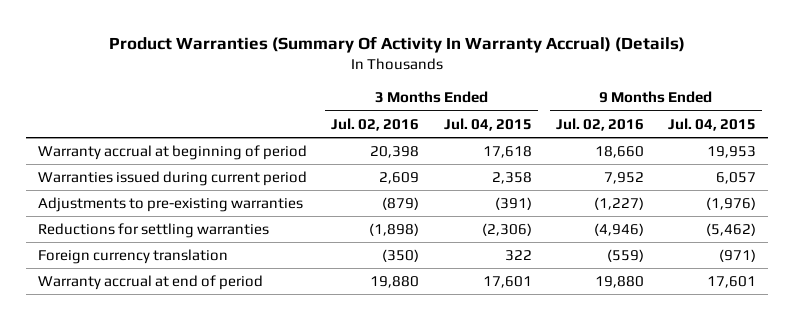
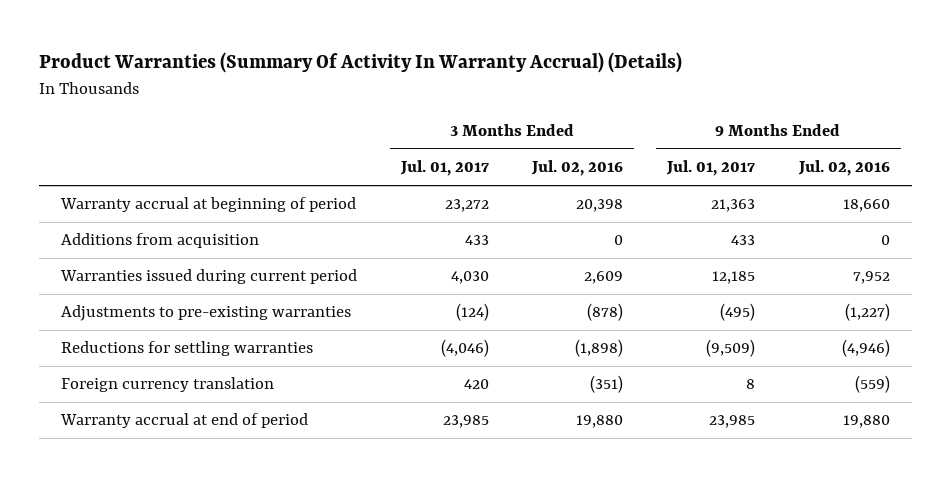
[443,117,532,131] Jul. 04, 2015 -> none
[667,117,756,131] Jul. 04, 2015 -> none
none -> [399,160,489,177] Jul. 01, 2017
none -> [666,160,756,177] Jul. 01, 2017
none -> [60,233,259,249] Additions from acquisition
[382,197,420,211] (879) -> [587,303,624,322] (878)
[382,249,420,263] (350) -> [590,375,624,394] (351)

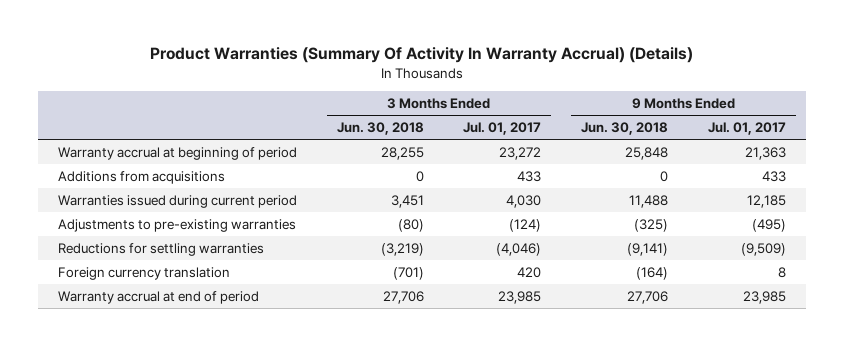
[531,160,624,177] Jul. 02, 2016 -> none
[797,160,890,177] Jul. 02, 2016 -> none
none -> [336,122,424,136] Jun. 30, 2018
none -> [581,122,669,136] Jun. 30, 2018
[60,233,259,249] Additions from acquisition -> [57,170,225,184] Additions from acquisitions

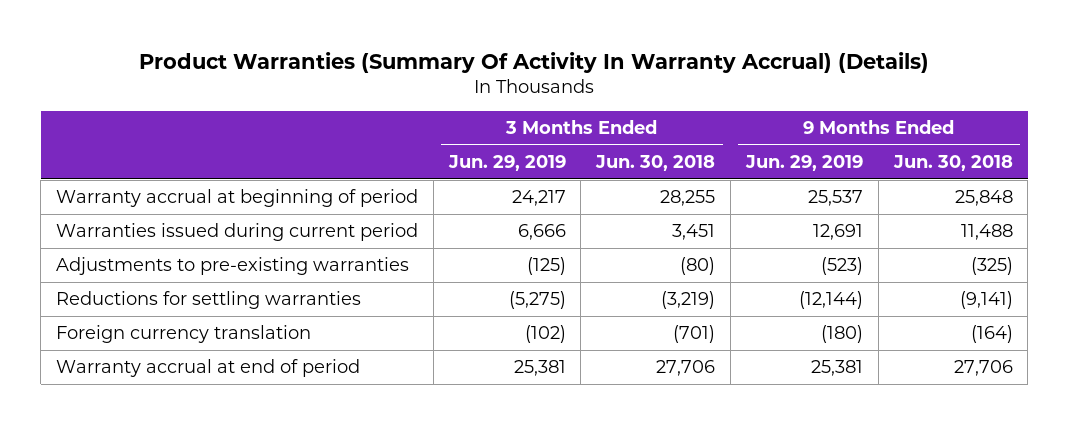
[463,122,542,136] Jul. 01, 2017 -> none
[708,122,787,136] Jul. 01, 2017 -> none
none -> [447,155,566,172] Jun. 29, 2019
none -> [744,155,863,172] Jun. 29, 2019
[57,170,225,184] Additions from acquisitions -> none

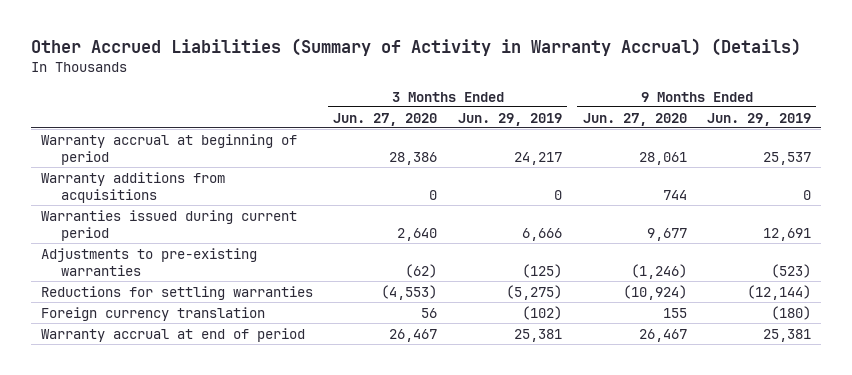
[139,51,930,73] Product Warranties (Summary Of Activity In Warranty Accrual) (Details) -> [30,37,801,56] Other Accrued Liabilities (Summary of Activity in Warranty Accrual) (Details)
[595,155,716,172] Jun. 30, 2018 -> none
[892,155,1013,172] Jun. 30, 2018 -> none
none -> [333,112,438,126] Jun. 27, 2020
none -> [582,112,687,126] Jun. 27, 2020
none -> [40,171,225,203] Warranty additions from acquisitions

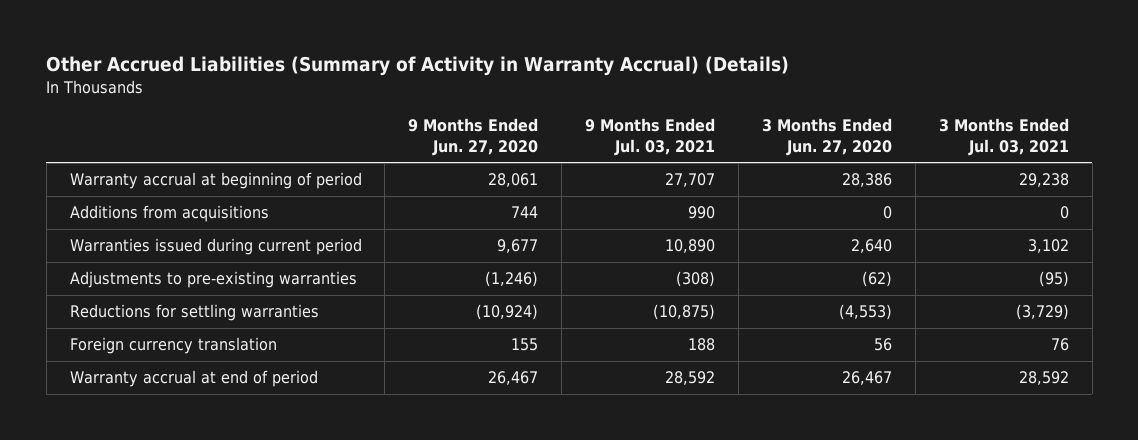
[457,112,562,126] Jun. 29, 2019 -> none
[707,112,812,126] Jun. 29, 2019 -> none
none -> [585,117,716,156] 9 Months Ended Jul. 03, 2021
none -> [938,117,1069,156] 3 Months Ended Jul. 03, 2021
[40,171,225,203] Warranty additions from acquisitions -> [69,205,269,223] Additions from acquisitions

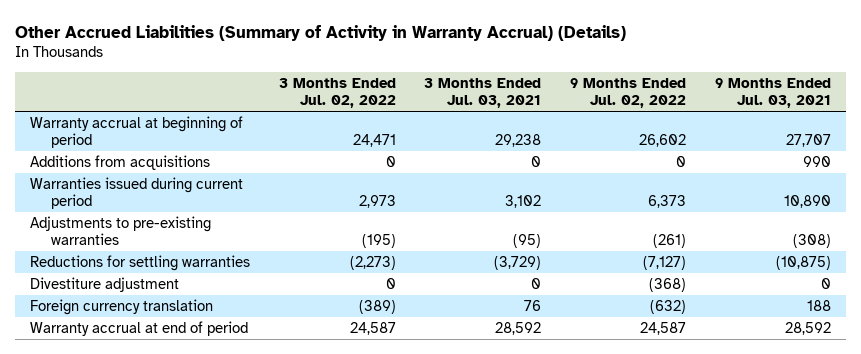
[408,117,539,156] 9 Months Ended Jun. 27, 2020 -> none
[761,117,892,156] 3 Months Ended Jun. 27, 2020 -> none
none -> [278,77,396,108] 3 Months Ended Jul. 02, 2022
none -> [570,77,687,108] 9 Months Ended Jul. 02, 2022
none -> [29,276,179,292] Divestiture adjustment

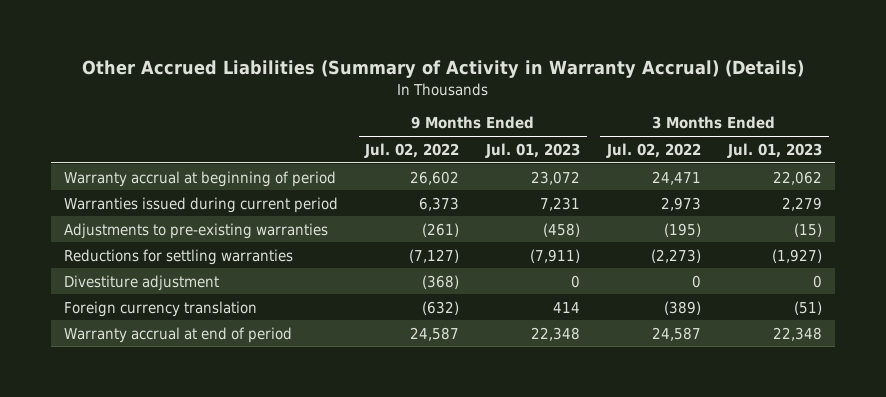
[424,77,542,108] 3 Months Ended Jul. 03, 2021 -> none
[715,77,832,108] 9 Months Ended Jul. 03, 2021 -> none
none -> [485,142,581,158] Jul. 01, 2023
none -> [726,142,822,158] Jul. 01, 2023
[29,154,210,170] Additions from acquisitions -> none

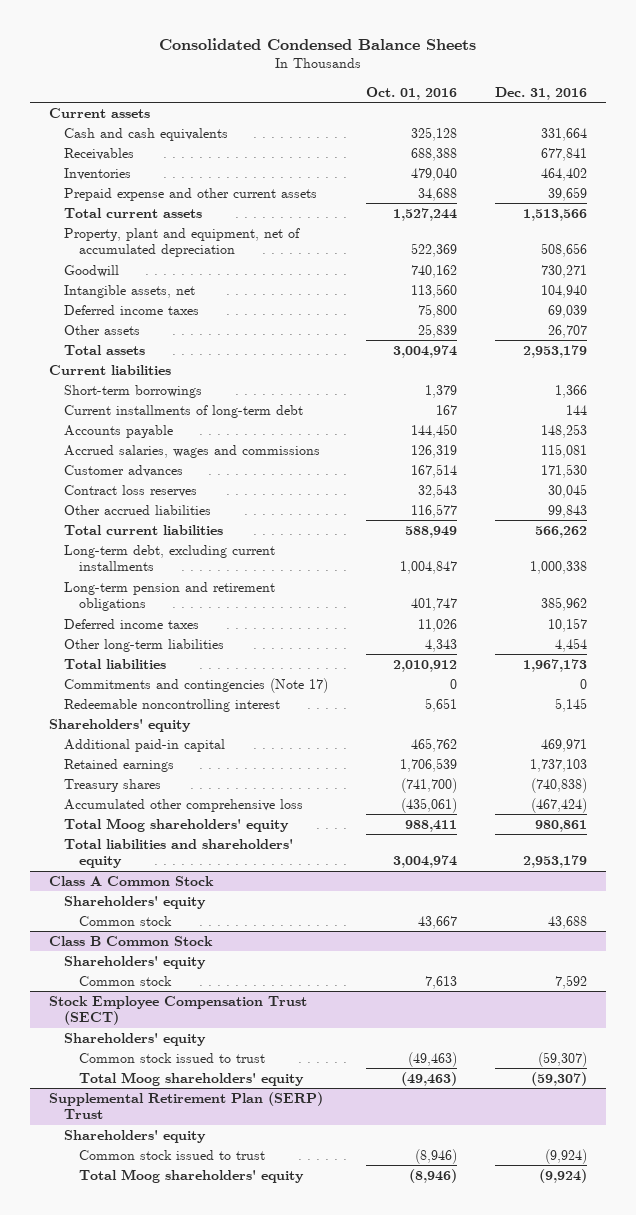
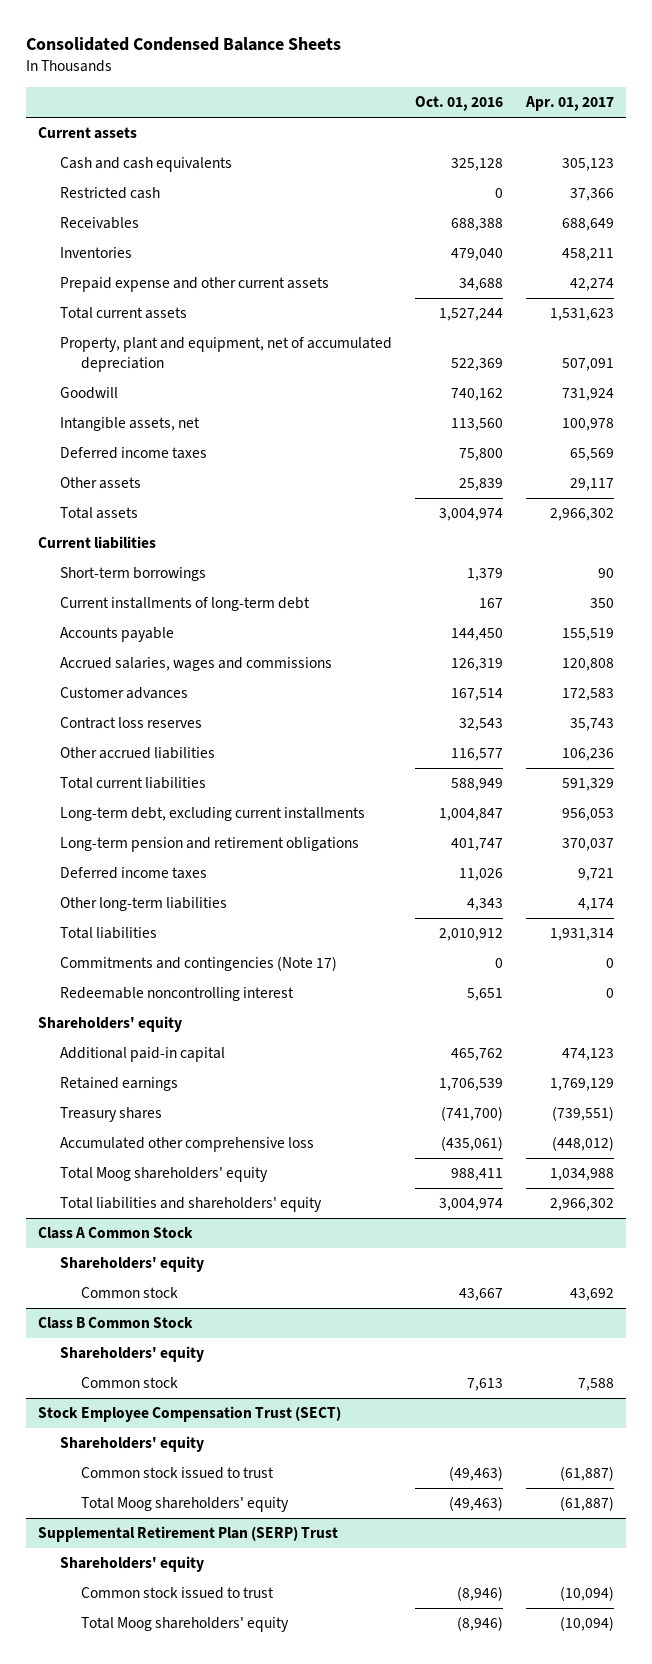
[495,86,588,100] Dec. 31, 2016 -> none
none -> [525,96,615,112] Apr. 01, 2017
none -> [59,187,160,200] Restricted cash

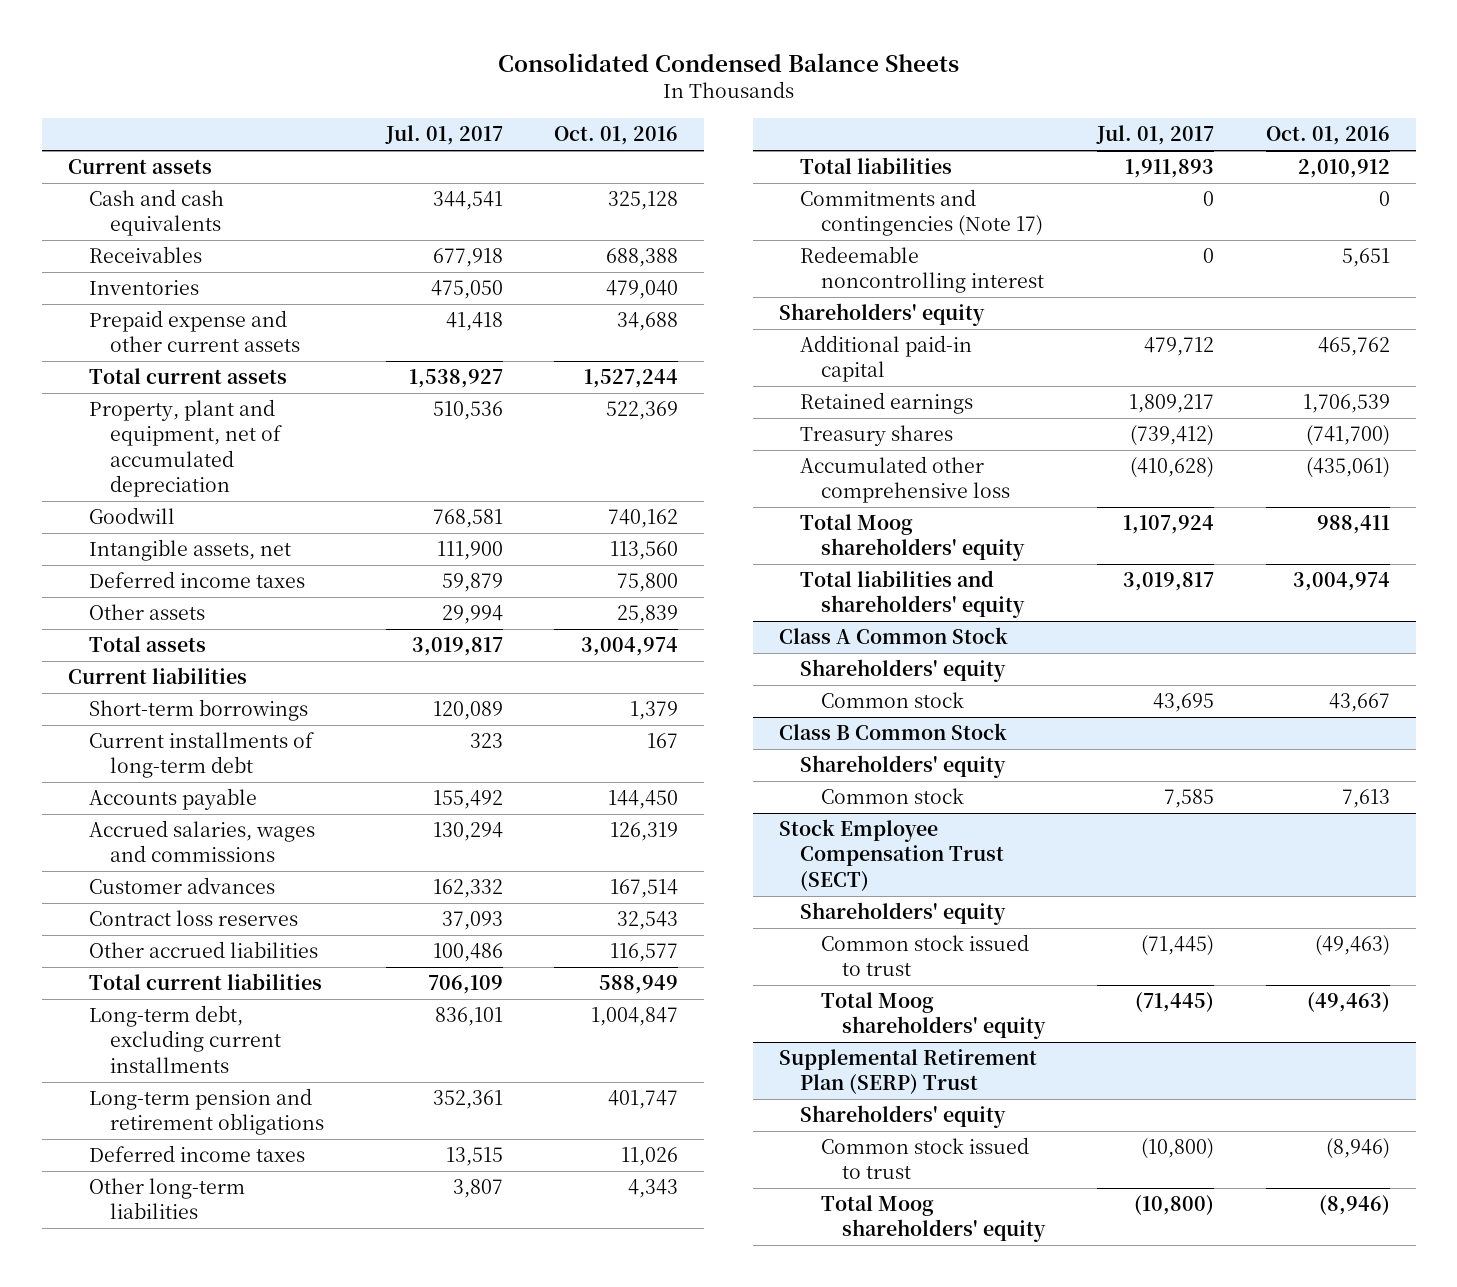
[525,96,615,112] Apr. 01, 2017 -> none
none -> [384,125,503,146] Jul. 01, 2017
[59,187,160,200] Restricted cash -> none

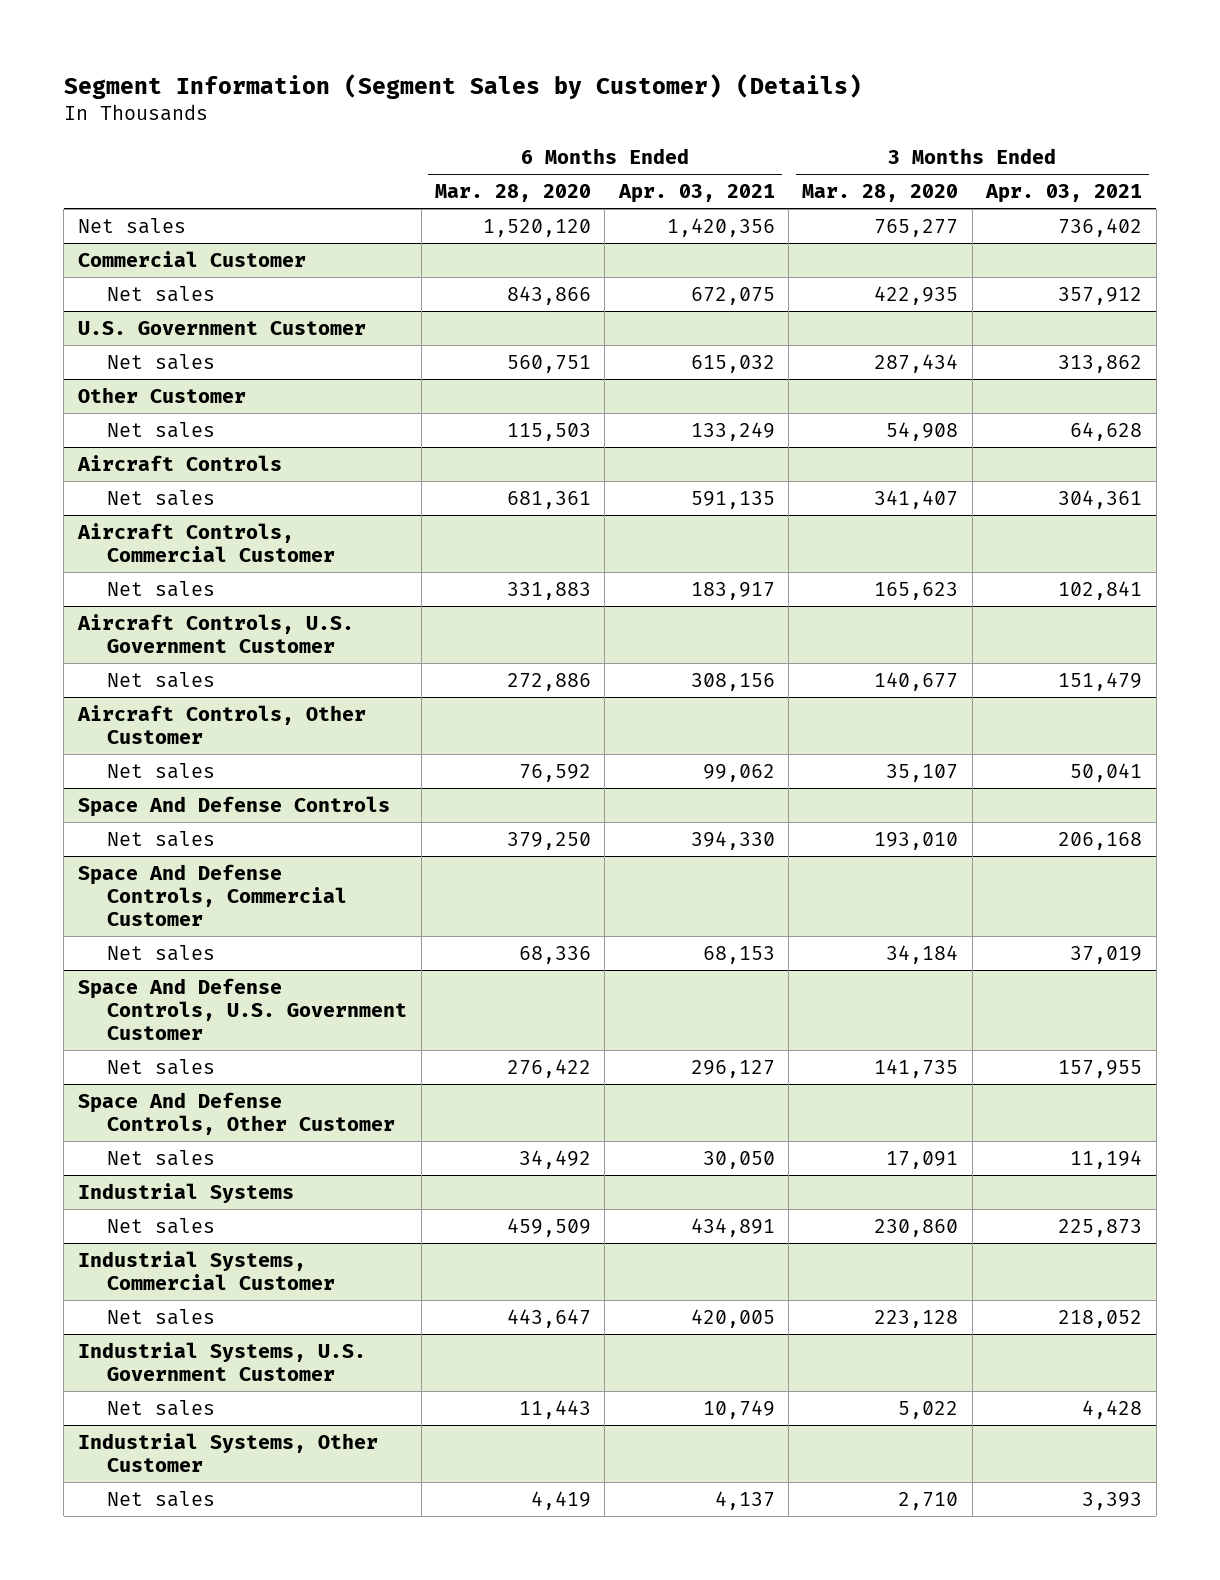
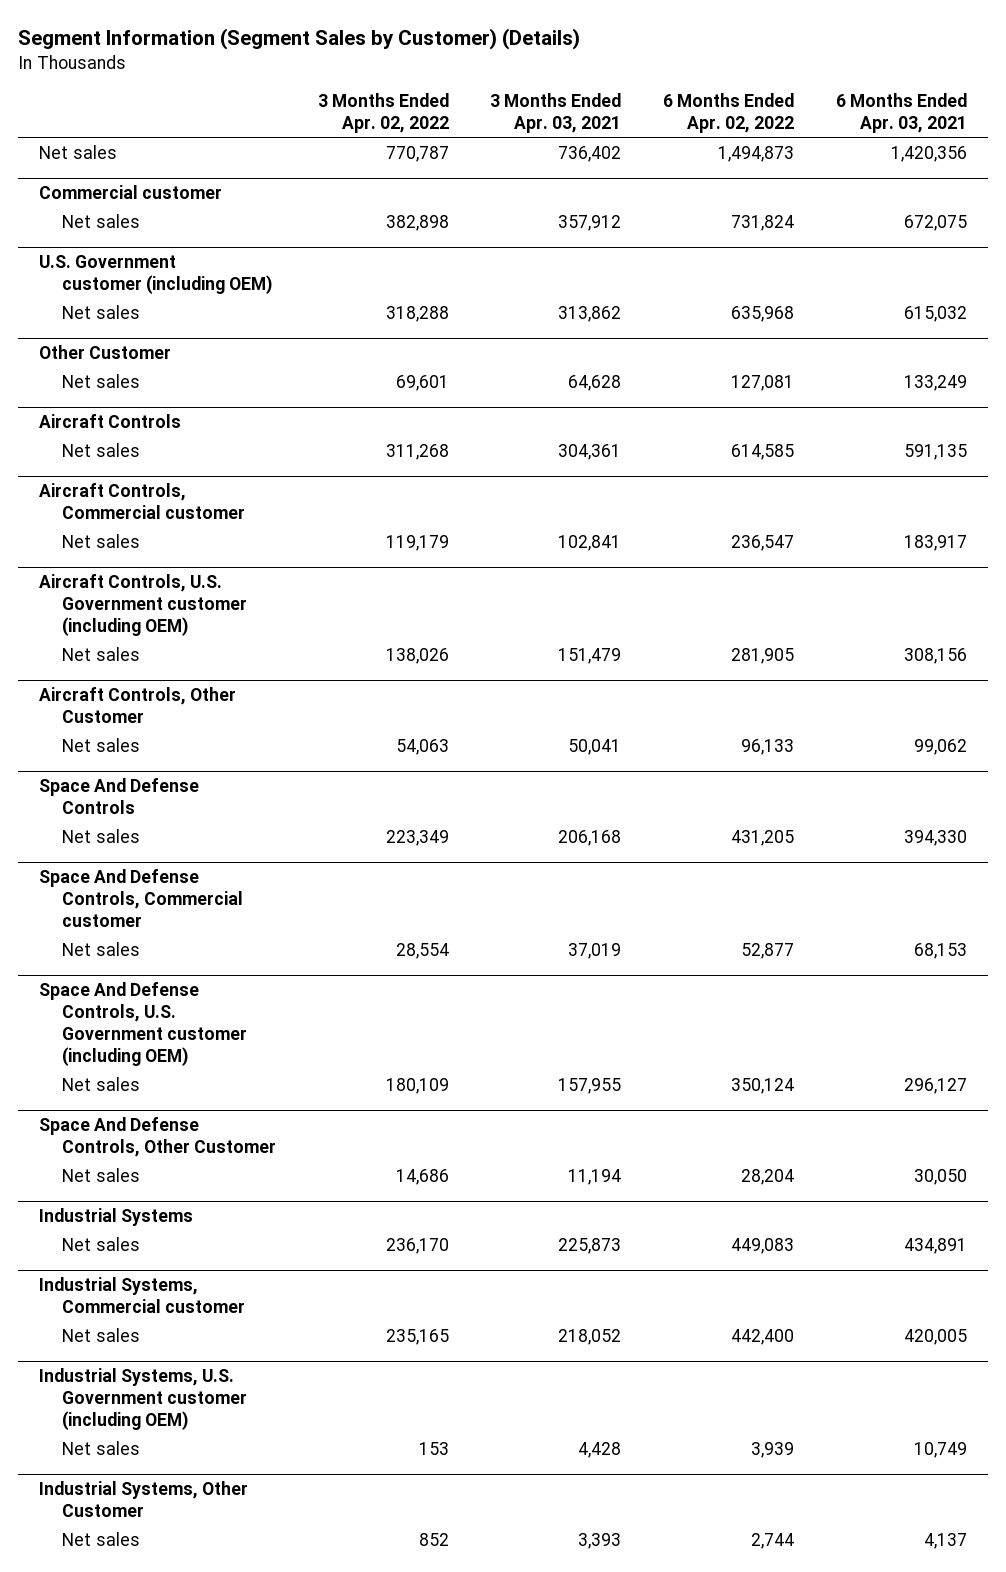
[434,184,591,203] Mar. 28, 2020 -> none
[802,184,959,203] Mar. 28, 2020 -> none
none -> [317,93,449,134] 3 Months Ended Apr. 02, 2022
none -> [663,93,795,134] 6 Months Ended Apr. 02, 2022
[77,250,306,267] Commercial Customer -> [38,184,222,199] Commercial customer
[77,320,366,335] U.S. Government Customer -> [38,254,273,294] U.S. Government customer (including OEM)
[76,522,336,562] Aircraft Controls, Commercial Customer -> [38,482,245,519] Aircraft Controls, Commercial customer
[76,613,354,653] Aircraft Controls, U.S. Government Customer -> [38,573,247,637] Aircraft Controls, U.S. Government customer (including OEM)
[77,863,348,926] Space And Defense Controls, Commercial Customer -> [38,868,243,928] Space And Defense Controls, Commercial customer
[77,977,408,1040] Space And Defense Controls, U.S. Government Customer -> [38,981,247,1067] Space And Defense Controls, U.S. Government customer (including OEM)
[77,1250,336,1290] Industrial Systems, Commercial Customer -> [38,1276,245,1313] Industrial Systems, Commercial customer
[77,1341,366,1381] Industrial Systems, U.S. Government Customer -> [38,1367,247,1431] Industrial Systems, U.S. Government customer (including OEM)

